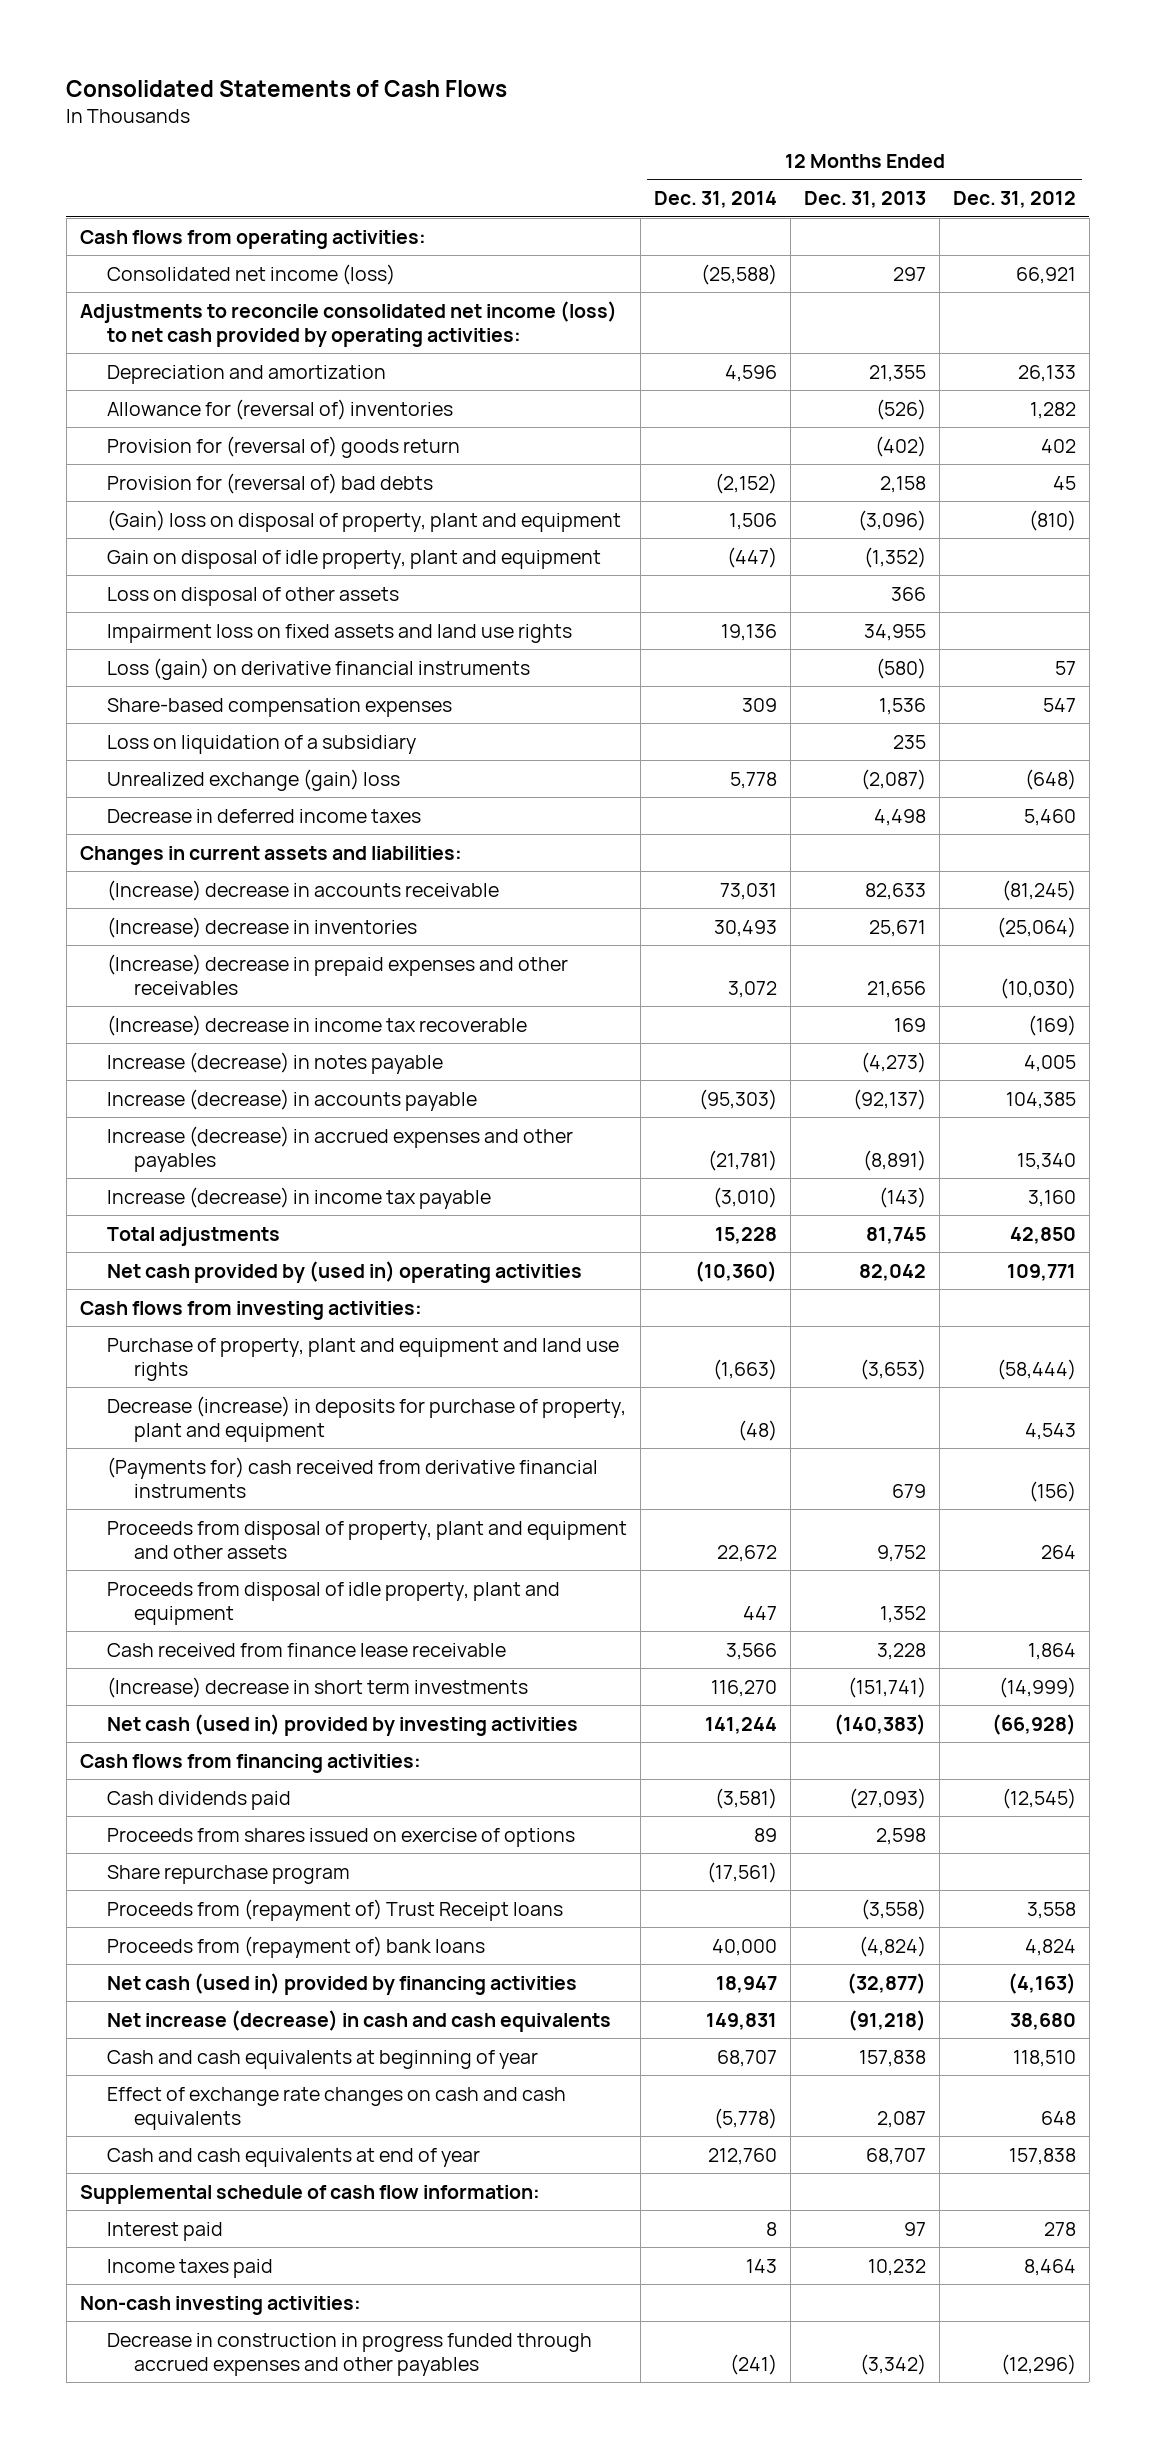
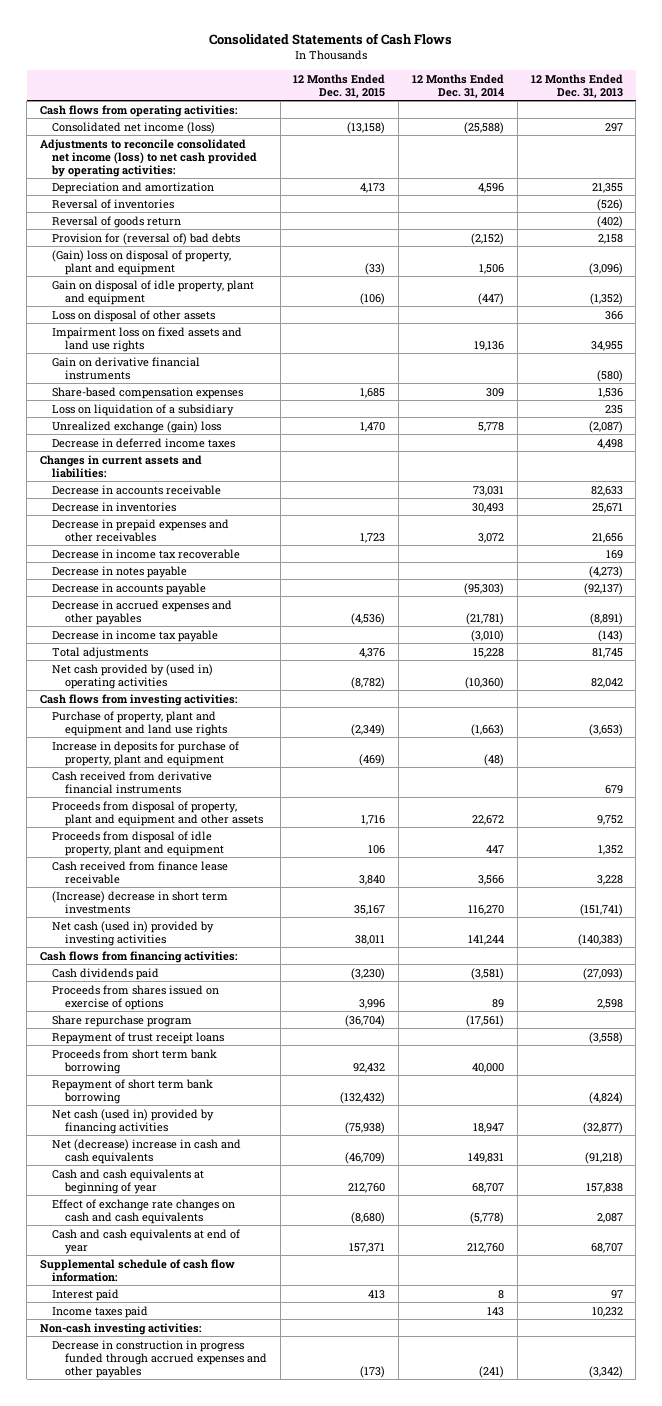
[952,191,1076,209] Dec. 31, 2012 -> none
none -> [293,73,386,98] 12 Months Ended Dec. 31, 2015
[106,398,453,420] Allowance for (reversal of) inventories -> [52,198,175,209] Reversal of inventories
[106,435,460,458] Provision for (reversal of) goods return -> [52,215,182,228] Reversal of goods return
[106,657,530,680] Loss (gain) on derivative financial instruments -> [52,356,201,380] Gain on derivative financial instruments
[106,879,499,901] (Increase) decrease in accounts receivable -> [52,484,222,495] Decrease in accounts receivable
[106,916,417,938] (Increase) decrease in inventories -> [52,501,177,512] Decrease in inventories
[106,953,568,995] (Increase) decrease in prepaid expenses and other receivables -> [52,518,230,542] Decrease in prepaid expenses and other receivables
[106,1014,527,1036] (Increase) decrease in income tax recoverable -> [52,548,241,559] Decrease in income tax recoverable
[106,1051,443,1074] Increase (decrease) in notes payable -> [52,565,188,578] Decrease in notes payable
[106,1088,477,1111] Increase (decrease) in accounts payable -> [52,582,207,595] Decrease in accounts payable
[106,1125,573,1172] Increase (decrease) in accrued expenses and other payables -> [52,599,233,625] Decrease in accrued expenses and other payables
[106,1186,491,1209] Increase (decrease) in income tax payable -> [52,629,219,642] Decrease in income tax payable
[106,1395,626,1442] Decrease (increase) in deposits for purchase of property, plant and equipment -> [52,740,240,766] Increase in deposits for purchase of property, plant and equipment
[106,1456,598,1498] (Payments for) cash received from derivative financial instruments -> [52,770,213,794] Cash received from derivative financial instruments
[106,1935,485,1958] Proceeds from (repayment of) bank loans -> none
[106,1898,563,1921] Proceeds from (repayment of) Trust Receipt loans -> [52,1031,225,1044] Repayment of trust receipt loans
none -> [52,1048,218,1074] Proceeds from short term bank borrowing
none -> [52,1078,214,1104] Repayment of short term bank borrowing
[106,2009,611,2032] Net increase (decrease) in cash and cash equivalents -> [52,1138,242,1164] Net (decrease) increase in cash and cash equivalents

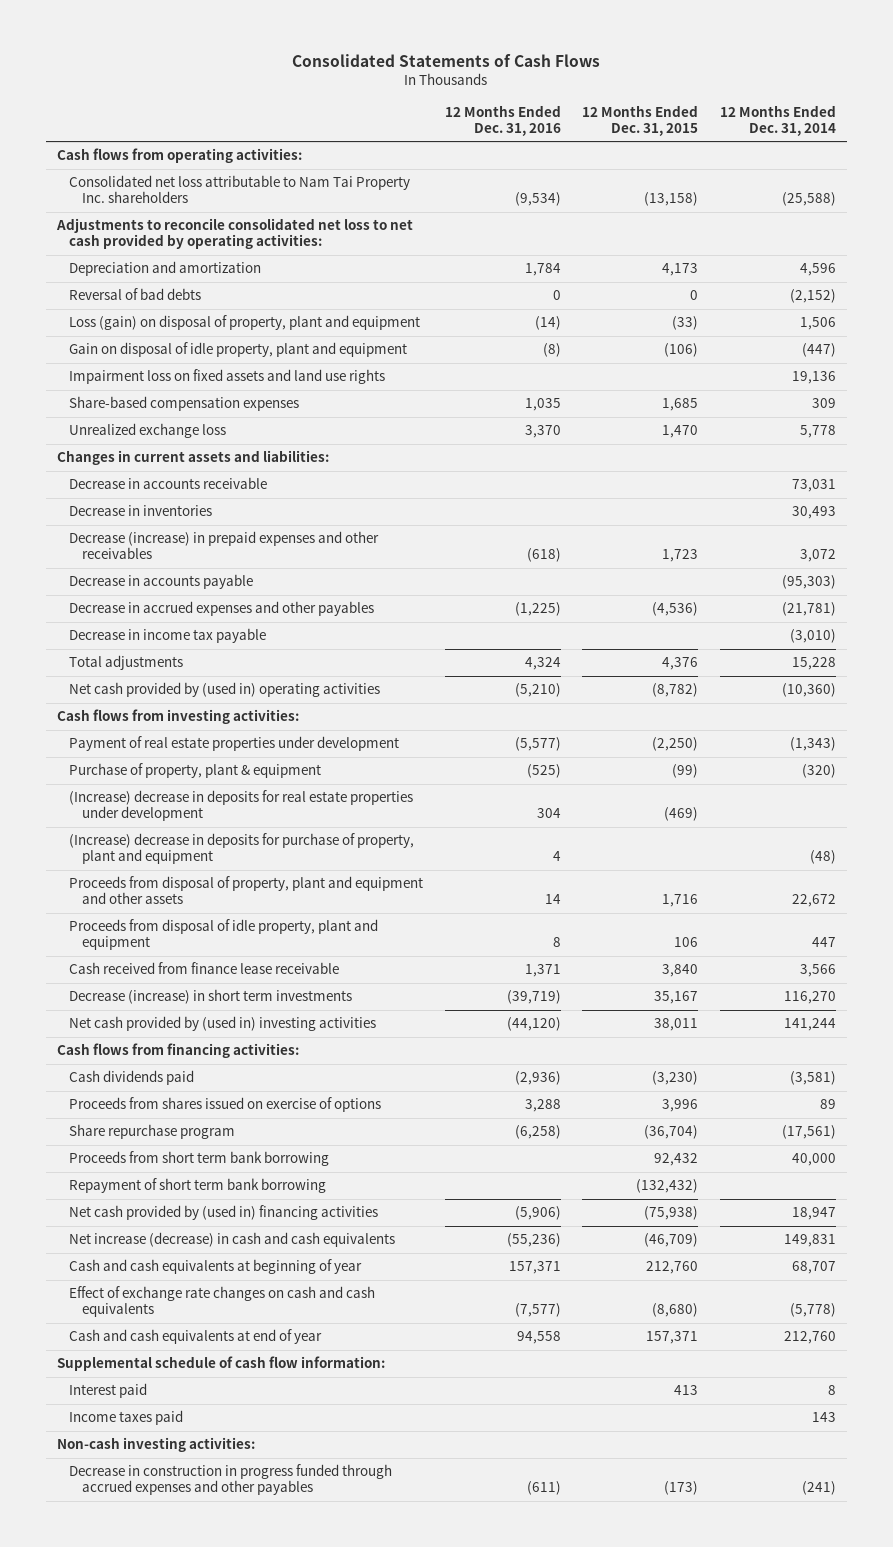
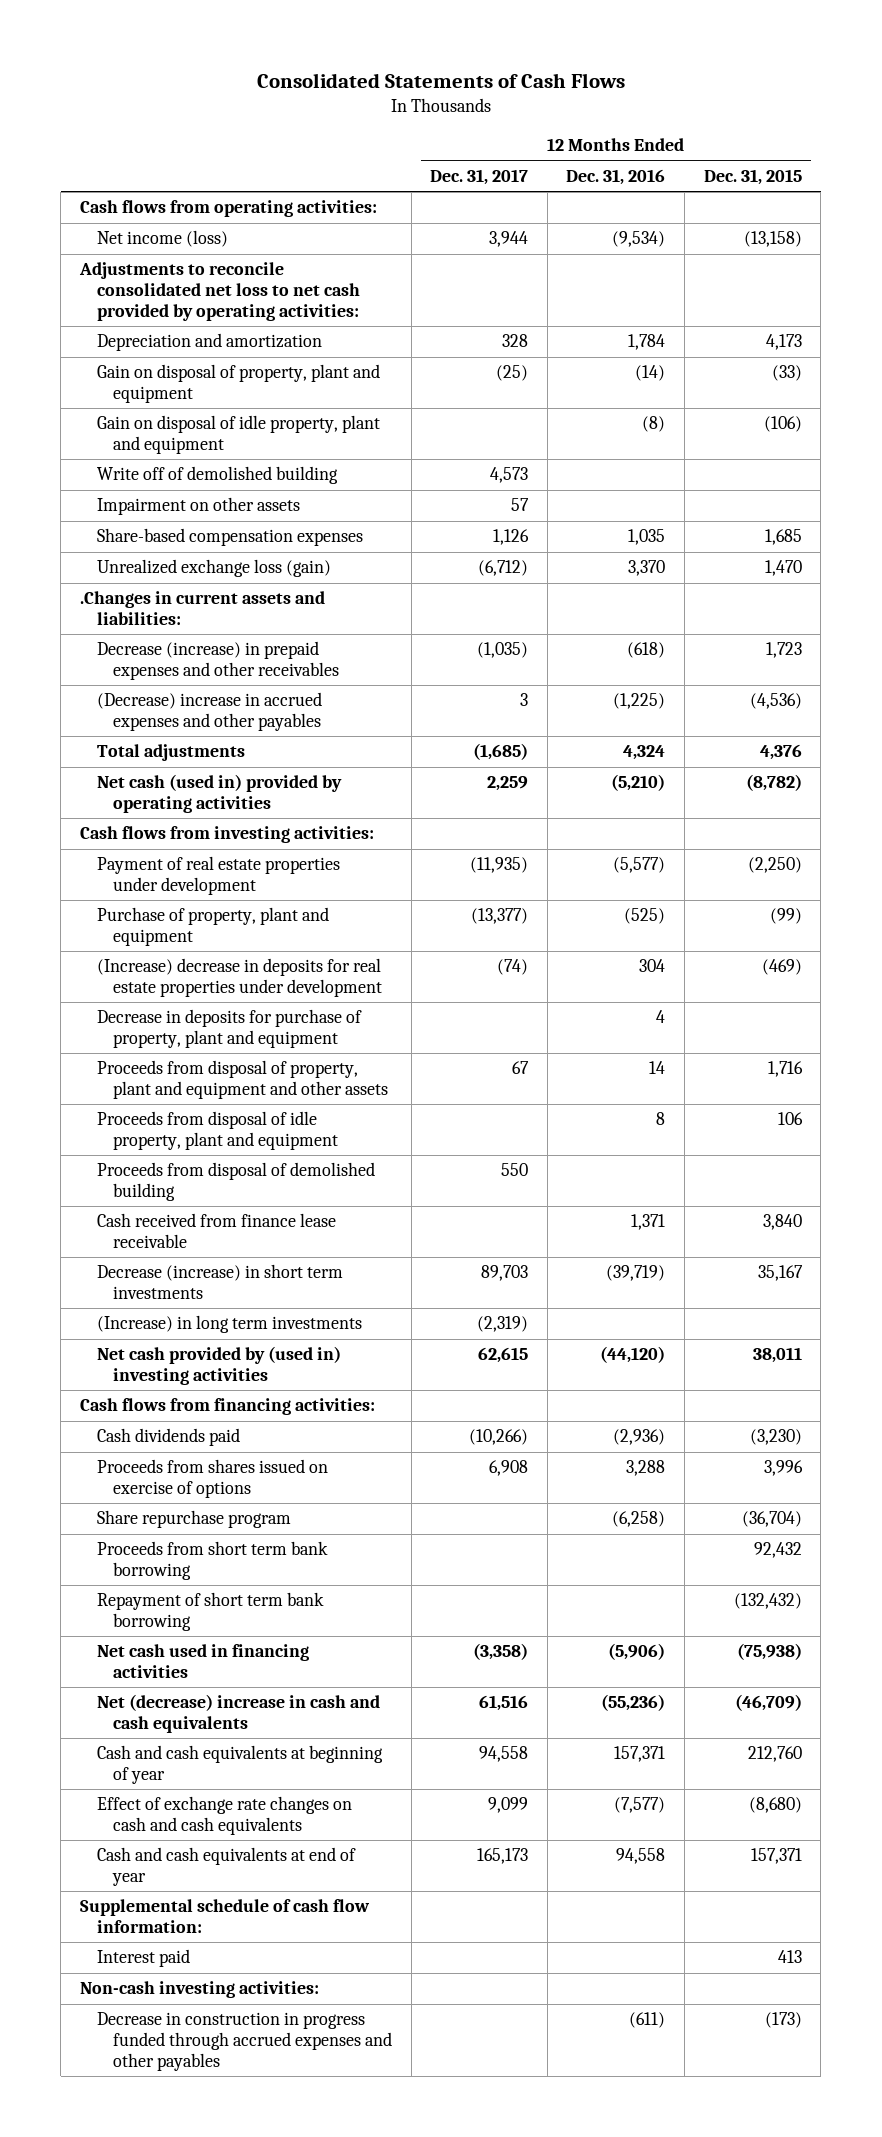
[719,104,836,136] 12 Months Ended Dec. 31, 2014 -> none
none -> [430,168,529,185] Dec. 31, 2017
[69,175,411,204] Consolidated net loss attributable to Nam Tai Property Inc. shareholders -> [96,230,228,248] Net income (loss)
[69,288,202,301] Reversal of bad debts -> none
[69,315,421,331] Loss (gain) on disposal of property, plant and equipment -> [96,364,380,403] Gain on disposal of property, plant and equipment
[69,369,386,385] Impairment loss on fixed assets and land use rights -> none
none -> [96,466,338,485] Write off of demolished building
none -> [96,497,300,516] Impairment on other assets
[69,477,268,490] Decrease in accounts receivable -> none
[69,505,213,517] Decrease in inventories -> none
[69,423,227,439] Unrealized exchange loss -> [96,559,331,578] Unrealized exchange loss (gain)
[56,450,329,466] Changes in current assets and liabilities: -> [80,591,326,625] .Changes in current assets and liabilities:
[69,574,254,590] Decrease in accounts payable -> none
[69,628,267,644] Decrease in income tax payable -> none
[69,601,375,617] Decrease in accrued expenses and other payables -> [96,692,322,731] (Decrease) increase in accrued expenses and other payables
[69,682,381,698] Net cash provided by (used in) operating activities -> [96,774,342,813] Net cash (used in) provided by operating activities
[69,763,322,779] Purchase of property, plant & equipment -> [96,907,329,946] Purchase of property, plant and equipment
[69,833,415,865] (Increase) decrease in deposits for purchase of property, plant and equipment -> [96,1009,362,1048] Decrease in deposits for purchase of property, plant and equipment
none -> [96,1162,375,1201] Proceeds from disposal of demolished building
none -> [96,1315,362,1334] (Increase) in long term investments
[69,1205,379,1221] Net cash provided by (used in) financing activities -> [96,1644,309,1678] Net cash used in financing activities
[69,1232,396,1248] Net increase (decrease) in cash and cash equivalents -> [96,1694,380,1733] Net (decrease) increase in cash and cash equivalents
[69,1410,184,1426] Income taxes paid -> none

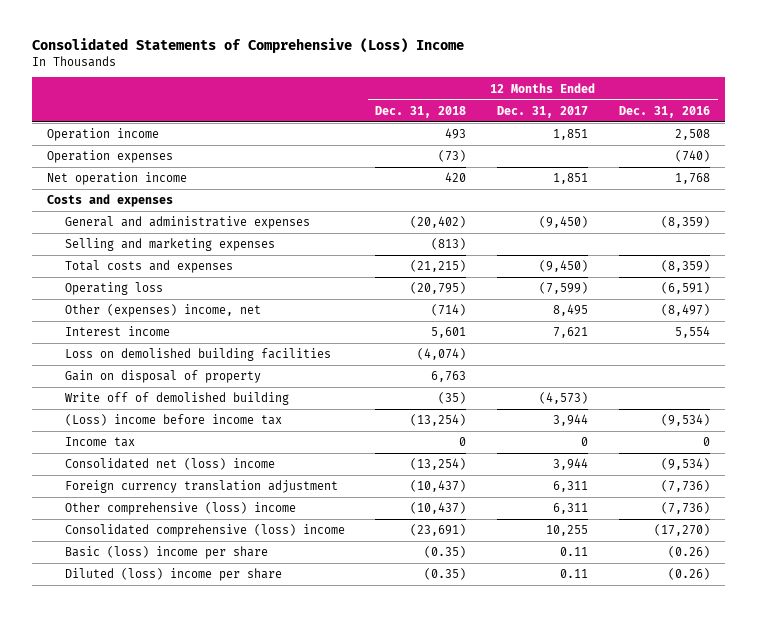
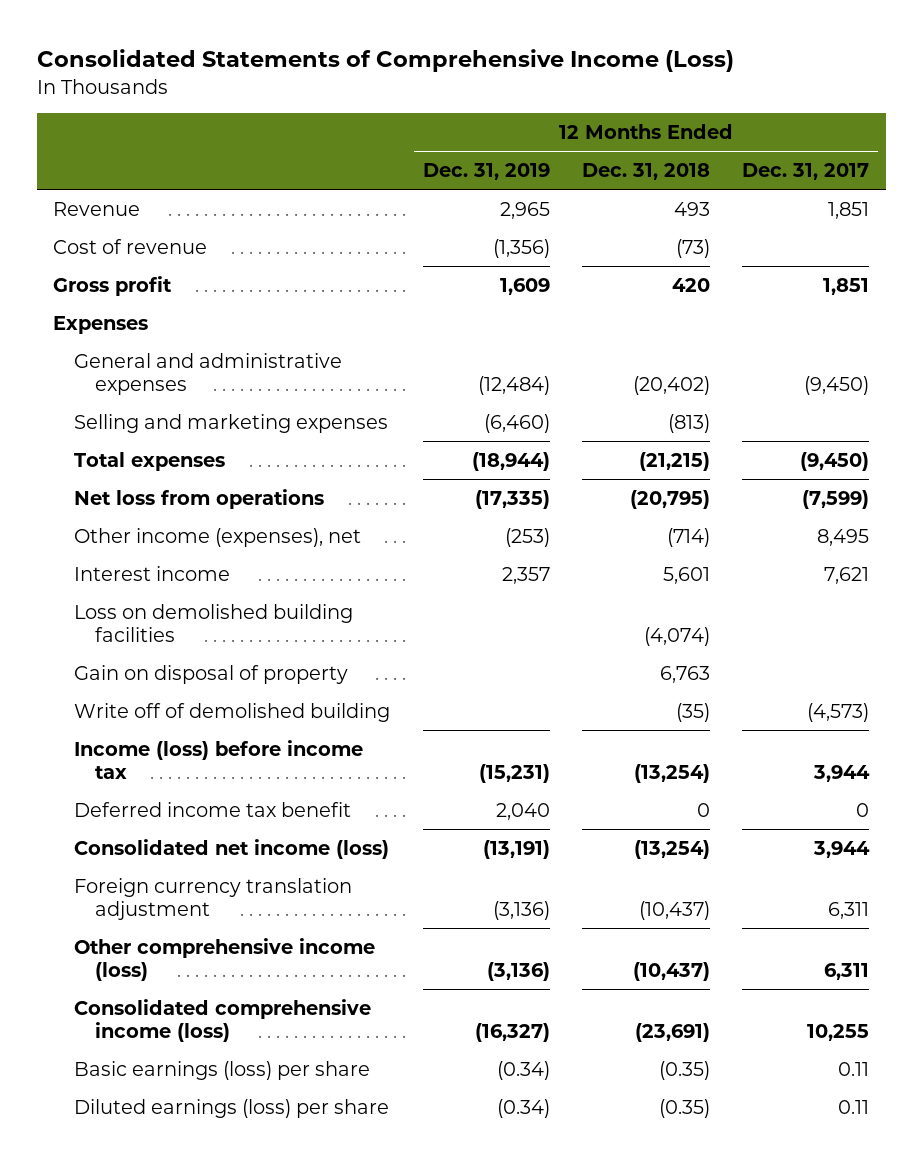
[31,37,464,53] Consolidated Statements of Comprehensive (Loss) Income -> [36,49,734,73] Consolidated Statements of Comprehensive Income (Loss)
[618,105,710,118] Dec. 31, 2016 -> none
none -> [422,163,550,181] Dec. 31, 2019
[47,128,160,142] Operation income -> [52,201,140,216] Revenue
[47,150,174,164] Operation expenses -> [52,238,207,254] Cost of revenue
[47,172,188,186] Net operation income -> [52,275,172,296] Gross profit
[47,194,174,208] Costs and expenses -> [52,315,148,334] Expenses
[64,260,233,274] Total costs and expenses -> [74,451,226,471] Total expenses
[64,282,163,296] Operating loss -> [74,488,325,509] Net loss from operations
[64,304,261,318] Other (expenses) income, net -> [74,527,362,547] Other income (expenses), net
[64,414,282,427] (Loss) income before income tax -> [74,739,364,779] Income (loss) before income tax
[64,437,135,448] Income tax -> [74,801,352,817] Deferred income tax benefit
[64,458,275,471] Consolidated net (loss) income -> [74,838,390,859] Consolidated net income (loss)
[64,502,296,516] Other comprehensive (loss) income -> [74,937,376,981] Other comprehensive income (loss)
[64,524,345,538] Consolidated comprehensive (loss) income -> [74,998,372,1042] Consolidated comprehensive income (loss)
[64,546,268,560] Basic (loss) income per share -> [74,1060,371,1080] Basic earnings (loss) per share
[64,568,282,582] Diluted (loss) income per share -> [74,1098,390,1118] Diluted earnings (loss) per share

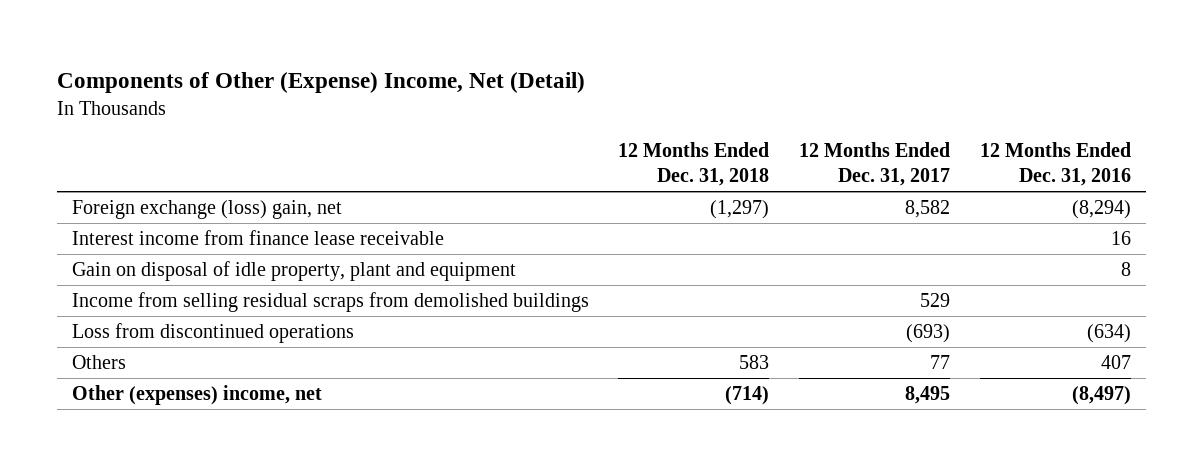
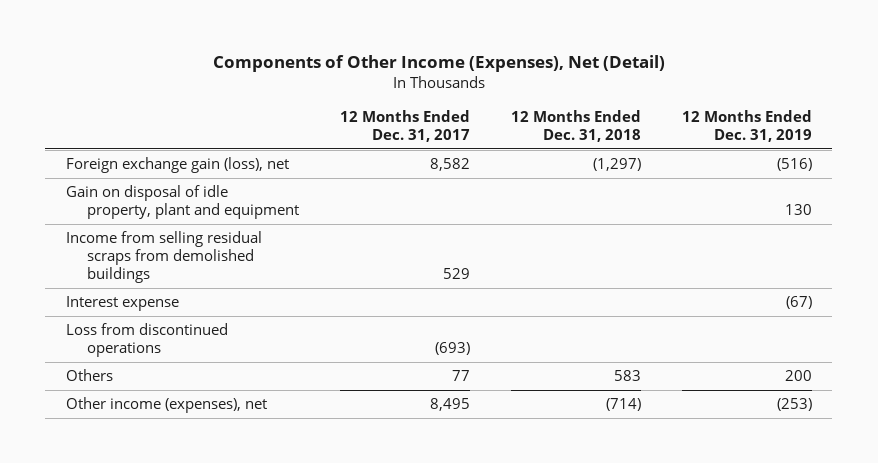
[56,71,585,93] Components of Other (Expense) Income, Net (Detail) -> [212,55,665,73] Components of Other Income (Expenses), Net (Detail)
[979,141,1131,187] 12 Months Ended Dec. 31, 2016 -> none
none -> [681,109,812,142] 12 Months Ended Dec. 31, 2019
[71,230,444,246] Interest income from finance lease receivable -> none
[71,200,342,220] Foreign exchange (loss) gain, net -> [65,157,289,174] Foreign exchange gain (loss), net
none -> [65,296,179,312] Interest expense
[71,385,322,406] Other (expenses) income, net -> [65,397,267,414] Other income (expenses), net

